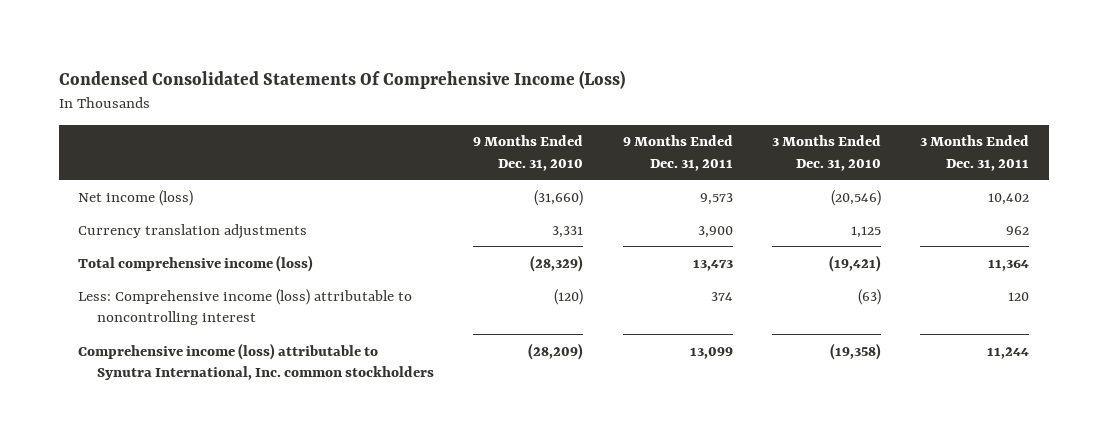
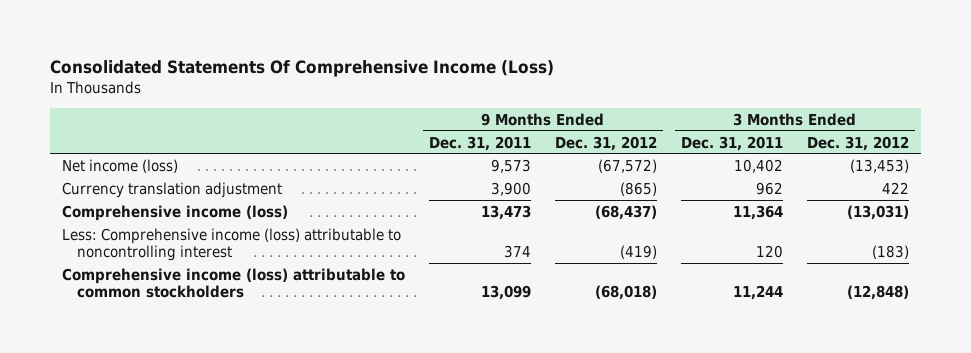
[58,70,625,90] Condensed Consolidated Statements Of Comprehensive Income (Loss) -> [49,59,554,77] Consolidated Statements Of Comprehensive Income (Loss)
[473,135,584,171] 9 Months Ended Dec. 31, 2010 -> none
[771,135,881,171] 3 Months Ended Dec. 31, 2010 -> none
none -> [555,135,658,151] Dec. 31, 2012
none -> [807,135,910,151] Dec. 31, 2012
[78,223,308,239] Currency translation adjustments -> [61,181,282,198] Currency translation adjustment
[78,254,314,272] Total comprehensive income (loss) -> [61,204,288,221] Comprehensive income (loss)
[78,342,435,380] Comprehensive income (loss) attributable to Synutra International, Inc. common stockholders -> [61,267,405,299] Comprehensive income (loss) attributable to common stockholders

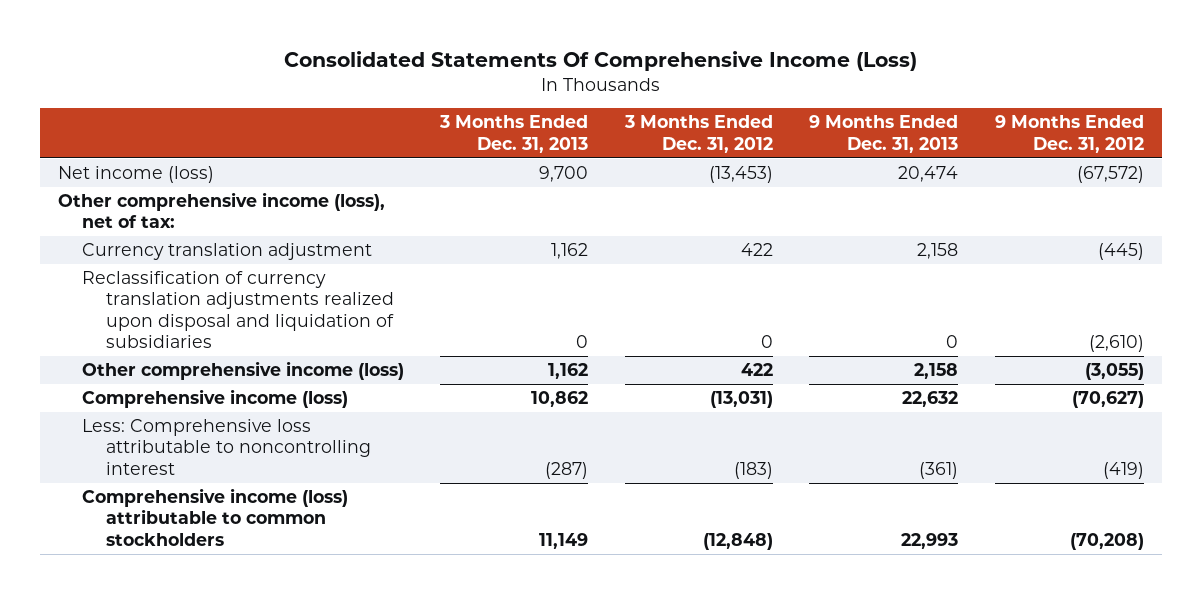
[429,135,532,151] Dec. 31, 2011 -> none
[681,135,784,151] Dec. 31, 2011 -> none
none -> [439,115,589,153] 3 Months Ended Dec. 31, 2013
none -> [809,115,959,153] 9 Months Ended Dec. 31, 2013
none -> [57,192,385,229] Other comprehensive income (loss), net of tax:
[620,181,658,196] (865) -> [1097,243,1144,261] (445)
none -> [81,271,394,349] Reclassification of currency translation adjustments realized upon disposal and liquidation of subsidiaries
none -> [81,361,404,381] Other comprehensive income (loss)
[595,204,658,220] (68,437) -> [1071,391,1144,409] (70,627)
[61,227,401,262] Less: Comprehensive income (loss) attributable to noncontrolling interest -> [81,419,371,475] Less: Comprehensive loss attributable to noncontrolling interest
[595,285,658,301] (68,018) -> [1069,532,1144,550] (70,208)

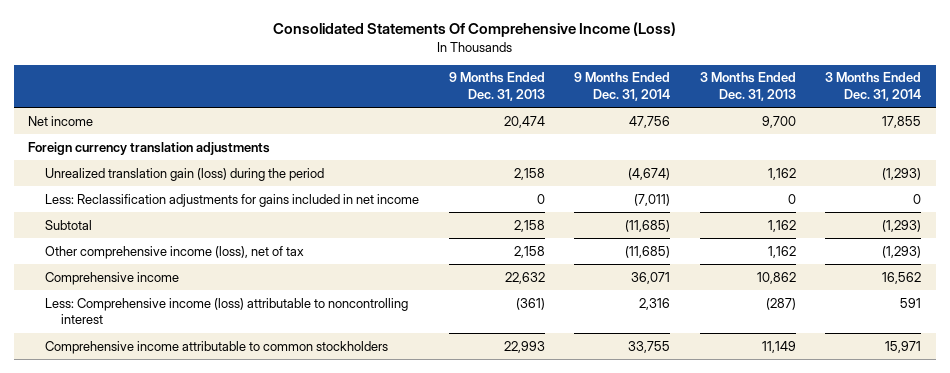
[623,115,773,153] 3 Months Ended Dec. 31, 2012 -> none
[994,115,1144,153] 9 Months Ended Dec. 31, 2012 -> none
none -> [574,72,671,102] 9 Months Ended Dec. 31, 2014
none -> [825,72,922,102] 3 Months Ended Dec. 31, 2014
[57,192,385,229] Other comprehensive income (loss), net of tax: -> none
[81,271,394,349] Reclassification of currency translation adjustments realized upon disposal and liquidation of subsidiaries -> none
[57,166,214,184] Net income (loss) -> [28,115,94,126] Net income
none -> [28,141,271,155] Foreign currency translation adjustments
none -> [44,167,324,181] Unrealized translation gain (loss) during the period
none -> [44,193,419,207] Less: Reclassification adjustments for gains included in net income
[81,243,372,261] Currency translation adjustment -> [44,219,92,230] Subtotal
[81,361,404,381] Other comprehensive income (loss) -> [44,245,304,259] Other comprehensive income (loss), net of tax
[81,389,348,409] Comprehensive income (loss) -> [44,271,179,285] Comprehensive income
[81,419,371,475] Less: Comprehensive loss attributable to noncontrolling interest -> [44,297,408,325] Less: Comprehensive income (loss) attributable to noncontrolling interest
[81,488,348,546] Comprehensive income (loss) attributable to common stockholders -> [44,340,388,354] Comprehensive income attributable to common stockholders

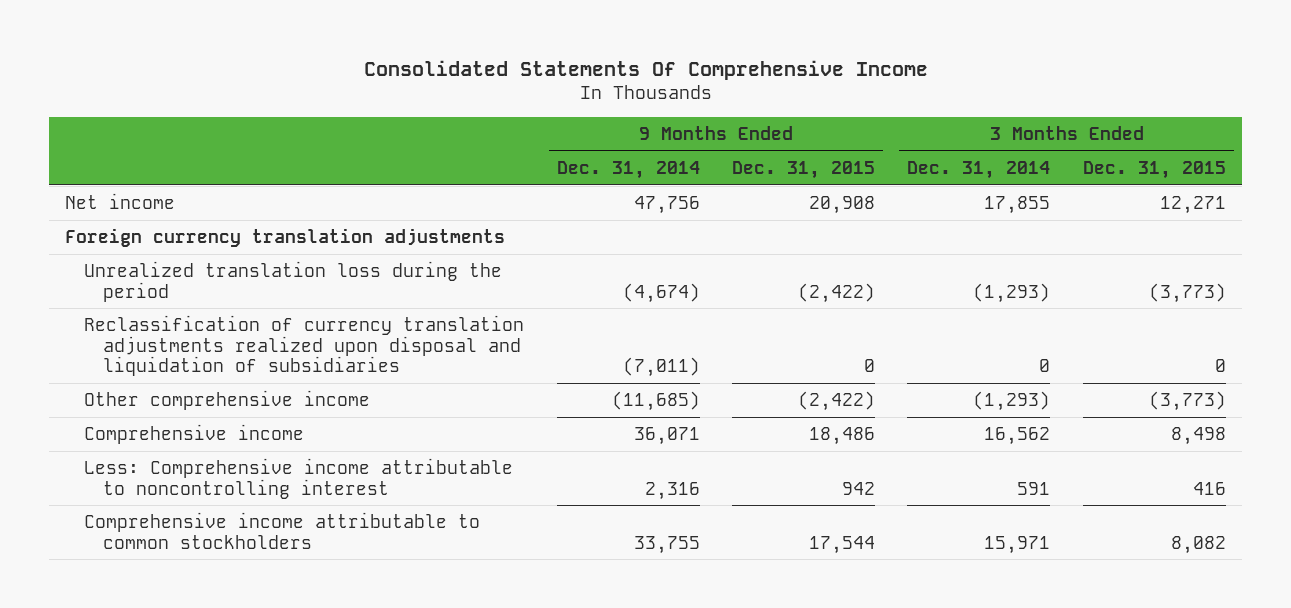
[272,21,676,37] Consolidated Statements Of Comprehensive Income (Loss) -> [363,59,928,80] Consolidated Statements Of Comprehensive Income
[448,72,545,102] 9 Months Ended Dec. 31, 2013 -> none
[699,72,796,102] 3 Months Ended Dec. 31, 2013 -> none
none -> [732,160,876,179] Dec. 31, 2015
none -> [1082,160,1226,179] Dec. 31, 2015
[44,219,92,230] Subtotal -> none
[44,167,324,181] Unrealized translation gain (loss) during the period -> [84,261,503,302] Unrealized translation loss during the period
[44,193,419,207] Less: Reclassification adjustments for gains included in net income -> [84,315,525,377] Reclassification of currency translation adjustments realized upon disposal and liquidation of subsidiaries
[44,245,304,259] Other comprehensive income (loss), net of tax -> [84,390,371,411] Other comprehensive income
[44,297,408,325] Less: Comprehensive income (loss) attributable to noncontrolling interest -> [84,458,514,499] Less: Comprehensive income attributable to noncontrolling interest

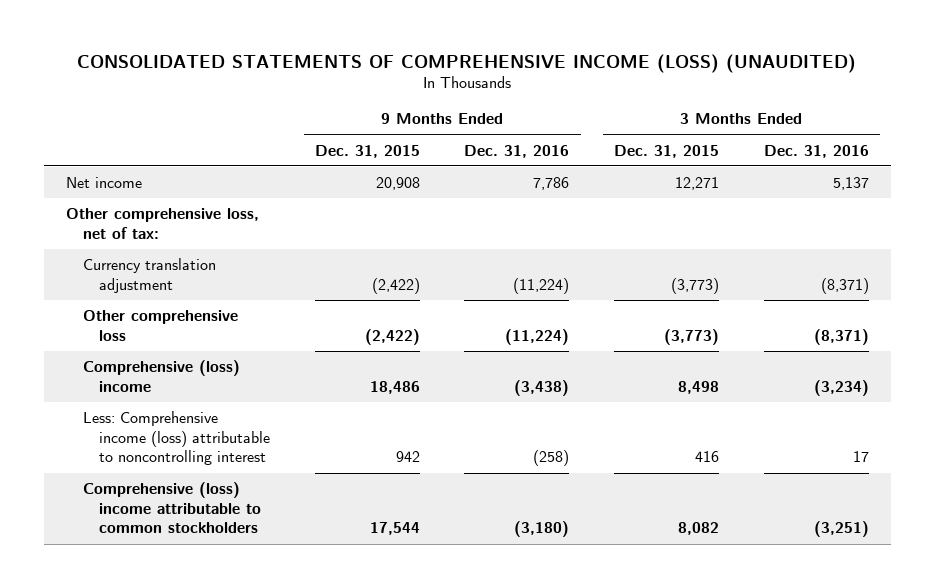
[363,59,928,80] Consolidated Statements Of Comprehensive Income -> [77,53,857,73] CONSOLIDATED STATEMENTS OF COMPREHENSIVE INCOME (LOSS) (UNAUDITED)
[556,160,700,179] Dec. 31, 2014 -> none
[907,160,1051,179] Dec. 31, 2014 -> none
none -> [464,144,570,158] Dec. 31, 2016
none -> [763,144,869,158] Dec. 31, 2016
[65,228,506,248] Foreign currency translation adjustments -> none
[84,315,525,377] Reclassification of currency translation adjustments realized upon disposal and liquidation of subsidiaries -> none
none -> [66,207,260,239] Other comprehensive loss, net of tax:
[84,261,503,302] Unrealized translation loss during the period -> [82,257,216,293] Currency translation adjustment
[84,390,371,411] Other comprehensive income -> [82,309,238,341] Other comprehensive loss
[84,424,305,445] Comprehensive income -> [82,359,240,392] Comprehensive (loss) income
[84,458,514,499] Less: Comprehensive income attributable to noncontrolling interest -> [82,410,270,466] Less: Comprehensive income (loss) attributable to noncontrolling interest
[84,512,481,549] Comprehensive income attributable to common stockholders -> [82,481,261,534] Comprehensive (loss) income attributable to common stockholders

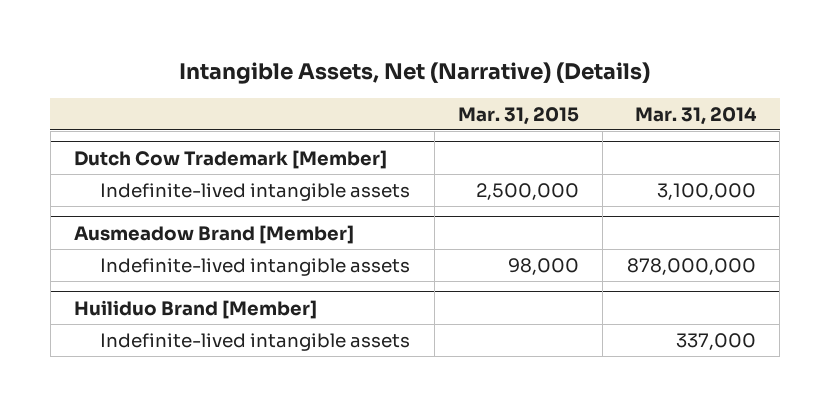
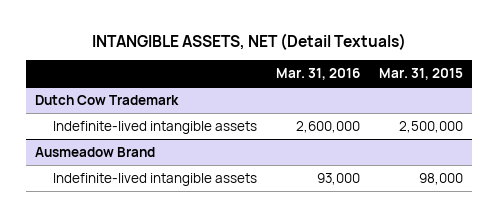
[178,62,650,85] Intangible Assets, Net (Narrative) (Details) -> [91,32,406,50] INTANGIBLE ASSETS, NET (Detail Textuals)
[634,106,757,125] Mar. 31, 2014 -> none
none -> [276,68,361,81] Mar. 31, 2016
[74,149,388,169] Dutch Cow Trademark [Member] -> [34,94,179,105] Dutch Cow Trademark
[74,224,355,244] Ausmeadow Brand [Member] -> [34,146,155,157] Ausmeadow Brand
[74,299,318,319] Huiliduo Brand [Member] -> none
[100,332,411,351] Indefinite-lived intangible assets -> none

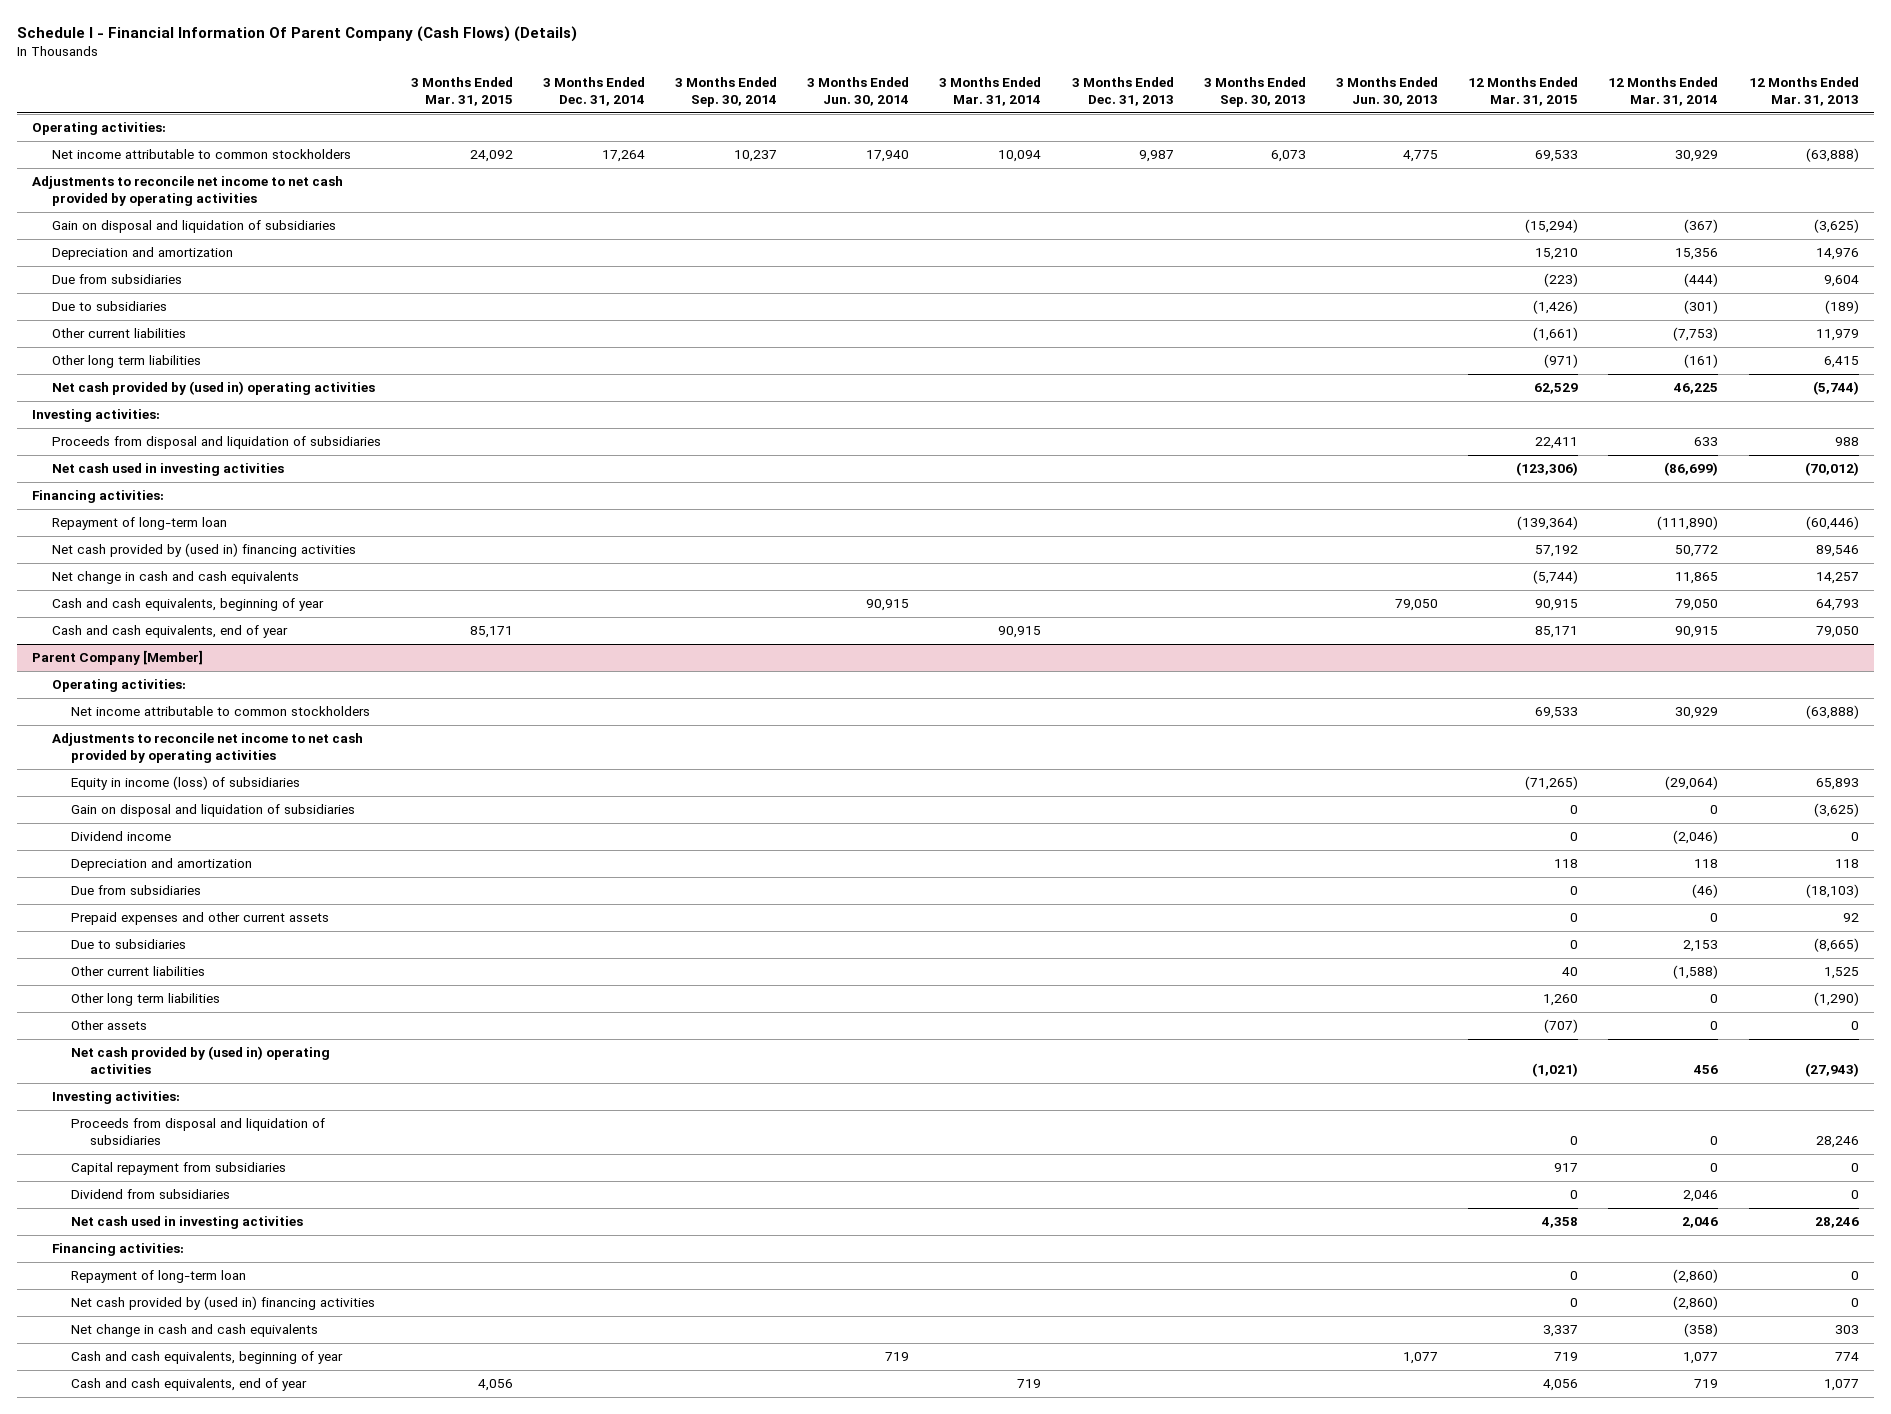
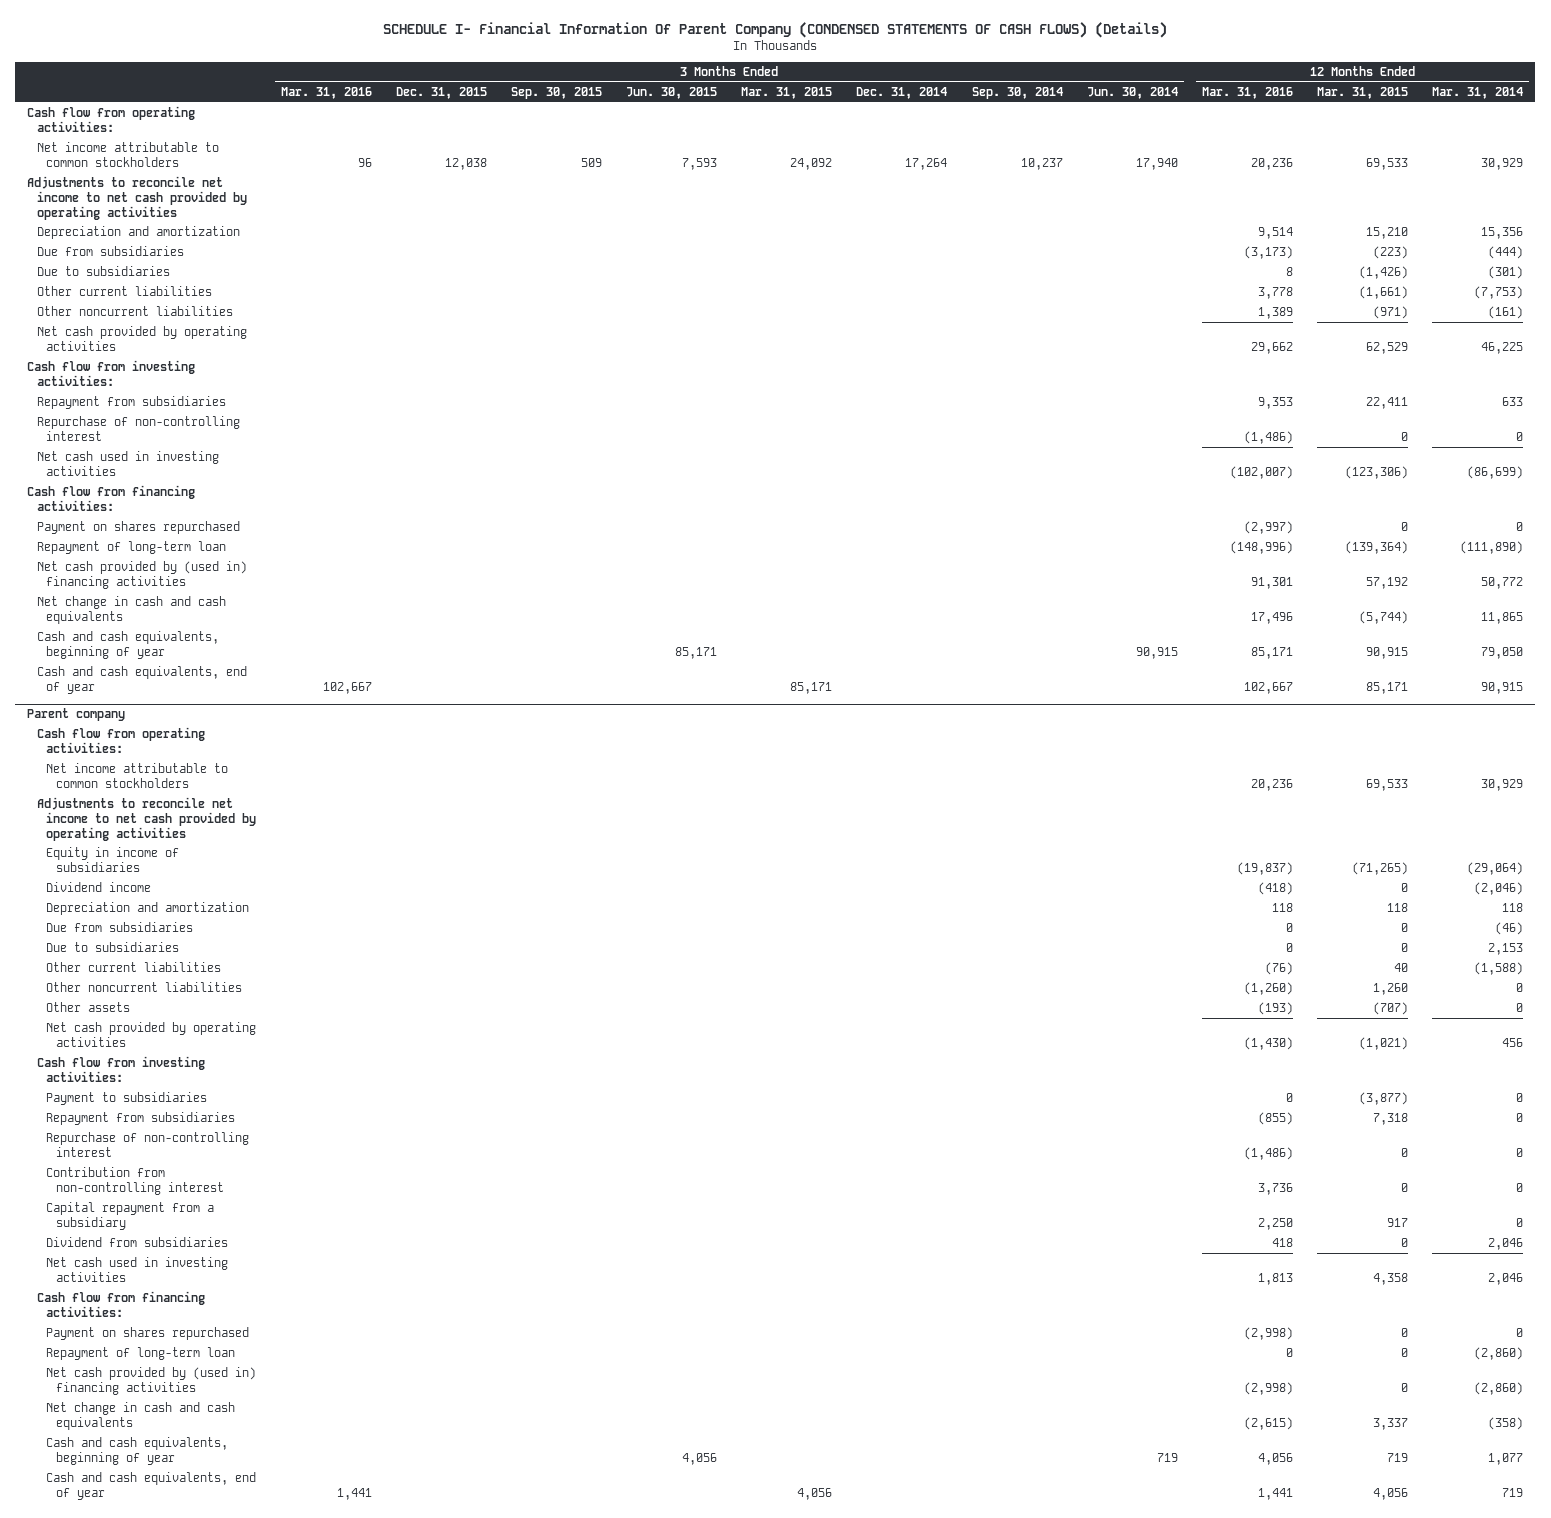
[17,25,578,42] Schedule I - Financial Information Of Parent Company (Cash Flows) (Details) -> [383,21,1168,38] SCHEDULE I- Financial Information Of Parent Company (CONDENSED STATEMENTS OF CASH FLOWS) (Details)
[939,77,1042,106] 3 Months Ended Mar. 31, 2014 -> none
[1071,77,1174,106] 3 Months Ended Dec. 31, 2013 -> none
[1203,77,1306,107] 3 Months Ended Sep. 30, 2013 -> none
[1336,77,1439,106] 3 Months Ended Jun. 30, 2013 -> none
[1748,77,1859,106] 12 Months Ended Mar. 31, 2013 -> none
none -> [280,87,372,100] Mar. 31, 2016
none -> [395,87,487,100] Dec. 31, 2015
none -> [510,87,602,100] Sep. 30, 2015
none -> [626,87,718,100] Jun. 30, 2015
none -> [1201,87,1293,100] Mar. 31, 2016
[32,122,167,136] Operating activities: -> [27,106,196,132] Cash flow from operating activities:
[51,220,336,234] Gain on disposal and liquidation of subsidiaries -> none
[51,355,201,369] Other long term liabilities -> [36,306,233,317] Other noncurrent liabilities
[51,381,375,396] Net cash provided by (used in) operating activities -> [36,326,247,351] Net cash provided by operating activities
[32,409,161,423] Investing activities: -> [27,360,196,386] Cash flow from investing activities:
[51,436,381,450] Proceeds from disposal and liquidation of subsidiaries -> [36,396,226,410] Repayment from subsidiaries
none -> [36,416,240,441] Repurchase of non-controlling interest
[32,490,165,504] Financing activities: -> [27,485,196,511] Cash flow from financing activities:
none -> [36,521,240,535] Payment on shares repurchased
[32,650,204,666] Parent Company [Member] -> [27,708,126,722] Parent company
[51,679,186,693] Operating activities: -> [36,727,205,753] Cash flow from operating activities:
[70,804,355,818] Gain on disposal and liquidation of subsidiaries -> none
[70,776,300,791] Equity in income (loss) of subsidiaries -> [46,847,180,872] Equity in income of subsidiaries
[70,912,329,926] Prepaid expenses and other current assets -> none
[70,993,220,1007] Other long term liabilities -> [46,982,243,993] Other noncurrent liabilities
[70,1046,330,1074] Net cash provided by (used in) operating activities -> [46,1022,257,1047] Net cash provided by operating activities
[51,1091,180,1105] Investing activities: -> [36,1056,205,1082] Cash flow from investing activities:
none -> [46,1092,208,1106] Payment to subsidiaries
[70,1118,325,1145] Proceeds from disposal and liquidation of subsidiaries -> [46,1112,236,1126] Repayment from subsidiaries
[1570,1135,1579,1145] 0 -> [1373,1113,1409,1126] 7,318
none -> [46,1132,250,1157] Repurchase of non-controlling interest
none -> [46,1167,224,1195] Contribution from non-controlling interest
[70,1162,286,1176] Capital repayment from subsidiaries -> [46,1202,215,1230] Capital repayment from a subsidiary
[51,1243,184,1257] Financing activities: -> [36,1291,205,1317] Cash flow from financing activities:
none -> [46,1327,250,1341] Payment on shares repurchased

